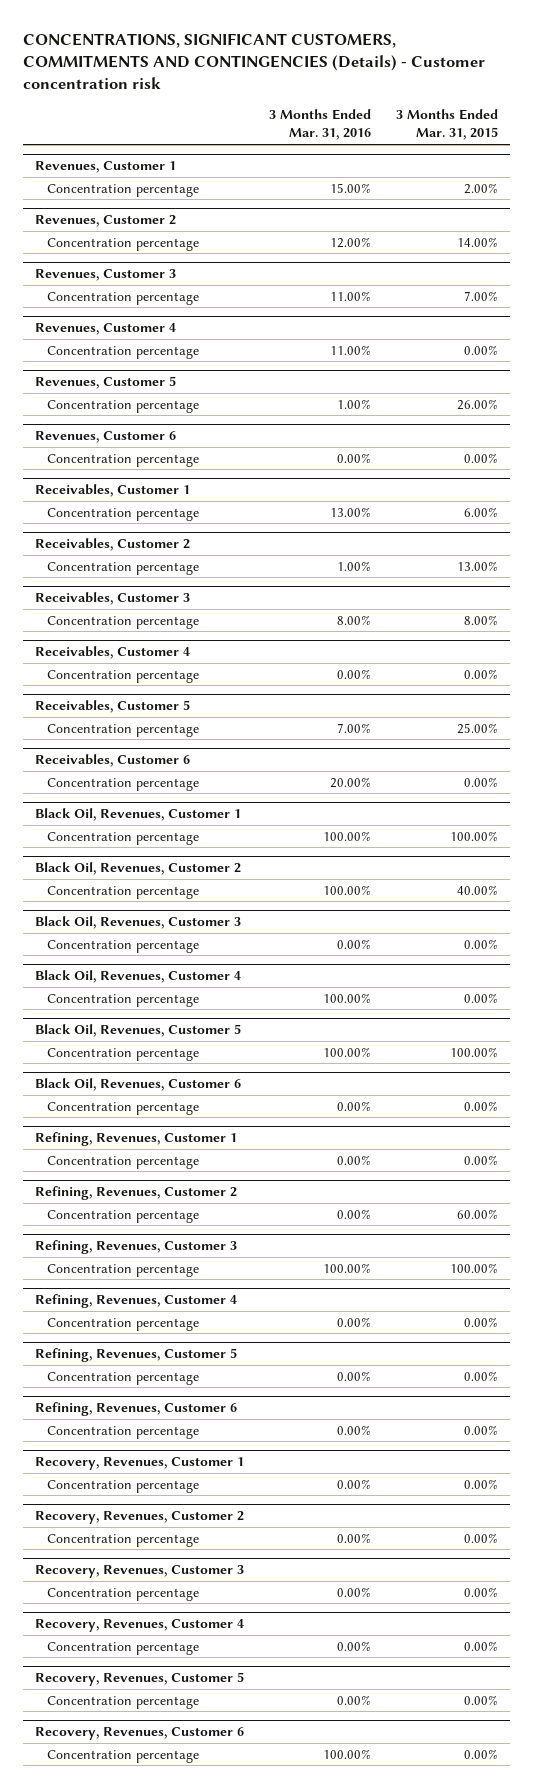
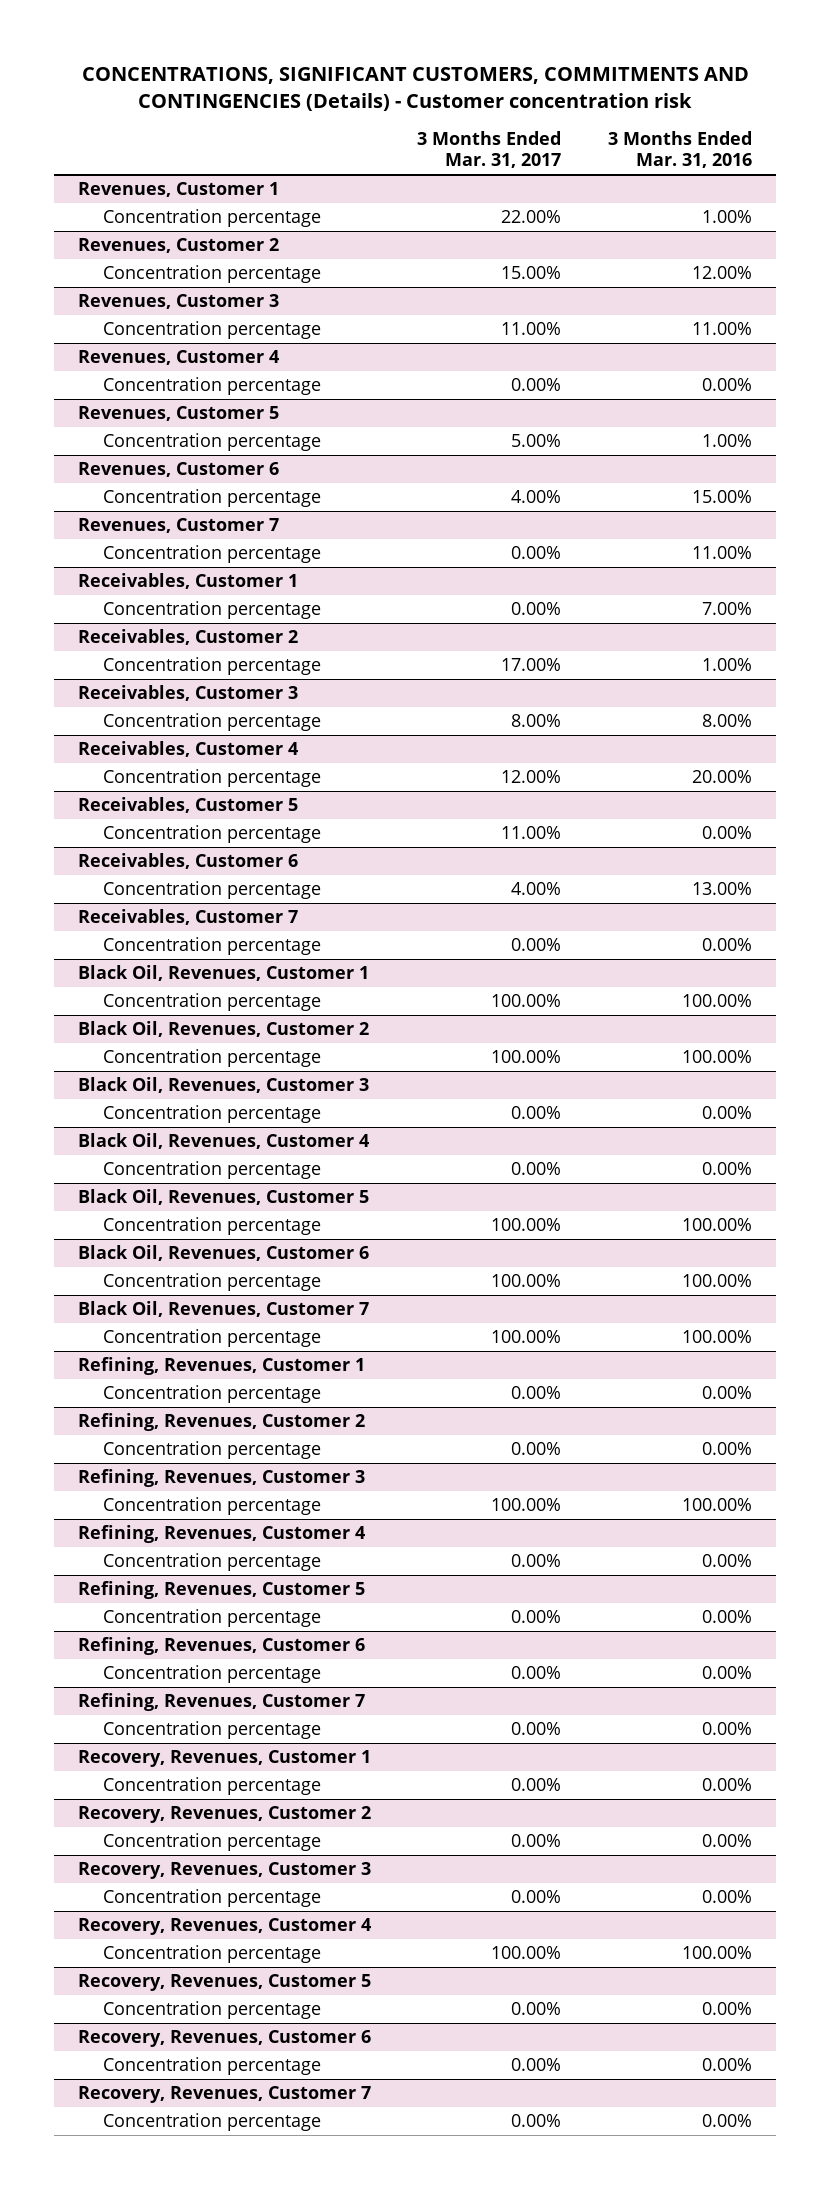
[395,109,498,141] 3 Months Ended Mar. 31, 2015 -> none
none -> [417,131,562,169] 3 Months Ended Mar. 31, 2017
[330,182,372,193] 15.00% -> [702,210,753,224] 1.00%
[330,344,372,355] 11.00% -> [702,378,753,392] 0.00%
[337,452,372,463] 0.00% -> [692,490,753,504] 15.00%
none -> [77,518,279,534] Revenues, Customer 7
none -> [103,545,322,564] Concentration percentage
[330,506,372,517] 13.00% -> [702,602,753,616] 7.00%
[337,668,372,679] 0.00% -> [692,770,753,784] 20.00%
[337,722,372,733] 7.00% -> [702,826,753,840] 0.00%
[330,776,372,788] 20.00% -> [692,882,753,896] 13.00%
none -> [77,909,298,926] Receivables, Customer 7
none -> [103,937,322,956] Concentration percentage
[323,992,372,1003] 100.00% -> [702,1162,753,1176] 0.00%
[337,1100,372,1111] 0.00% -> [682,1274,753,1288] 100.00%
none -> [77,1301,369,1318] Black Oil, Revenues, Customer 7
none -> [103,1329,322,1348] Concentration percentage
none -> [77,1693,365,1712] Refining, Revenues, Customer 7
none -> [103,1721,322,1740] Concentration percentage
[337,1640,372,1651] 0.00% -> [682,1946,753,1960] 100.00%
[323,1748,372,1759] 100.00% -> [702,2058,753,2072] 0.00%
none -> [77,2086,371,2104] Recovery, Revenues, Customer 7
none -> [103,2113,322,2132] Concentration percentage

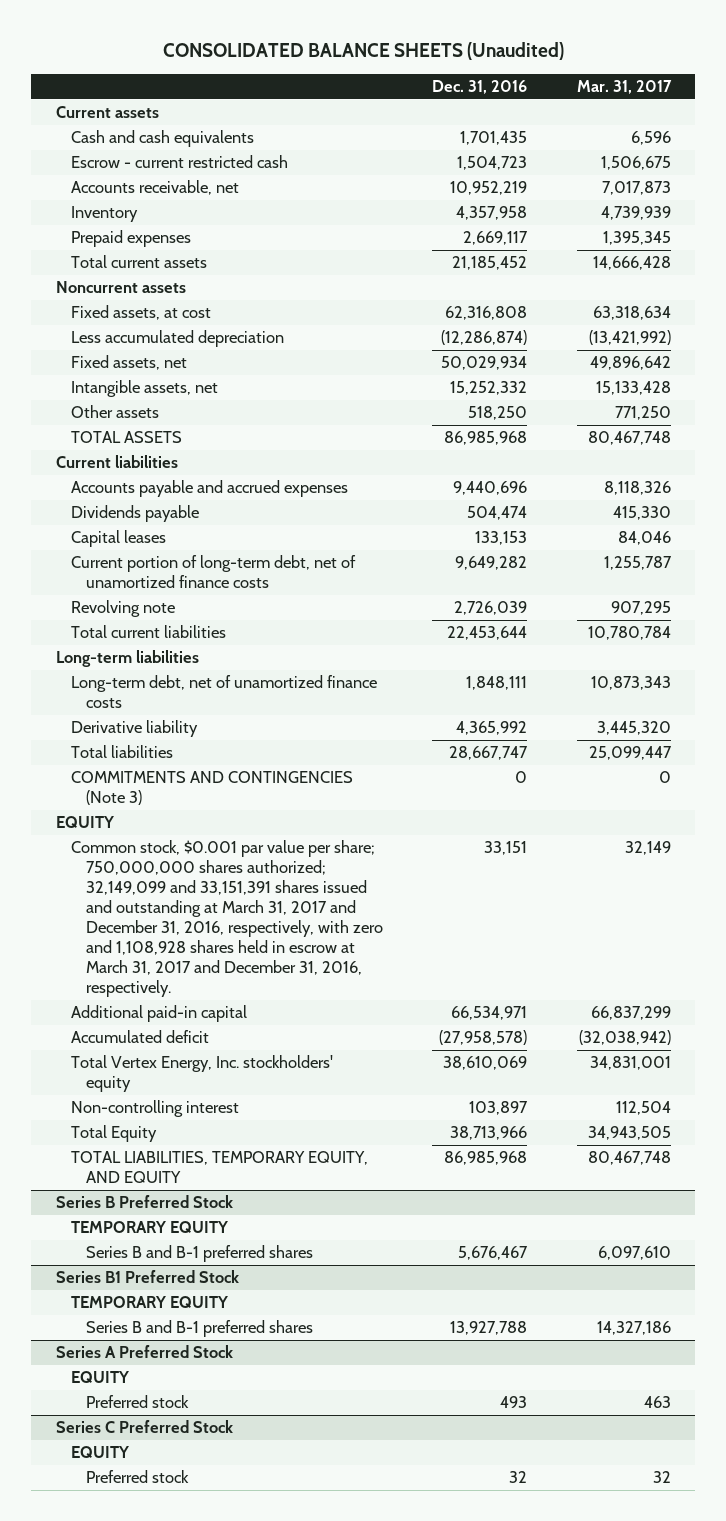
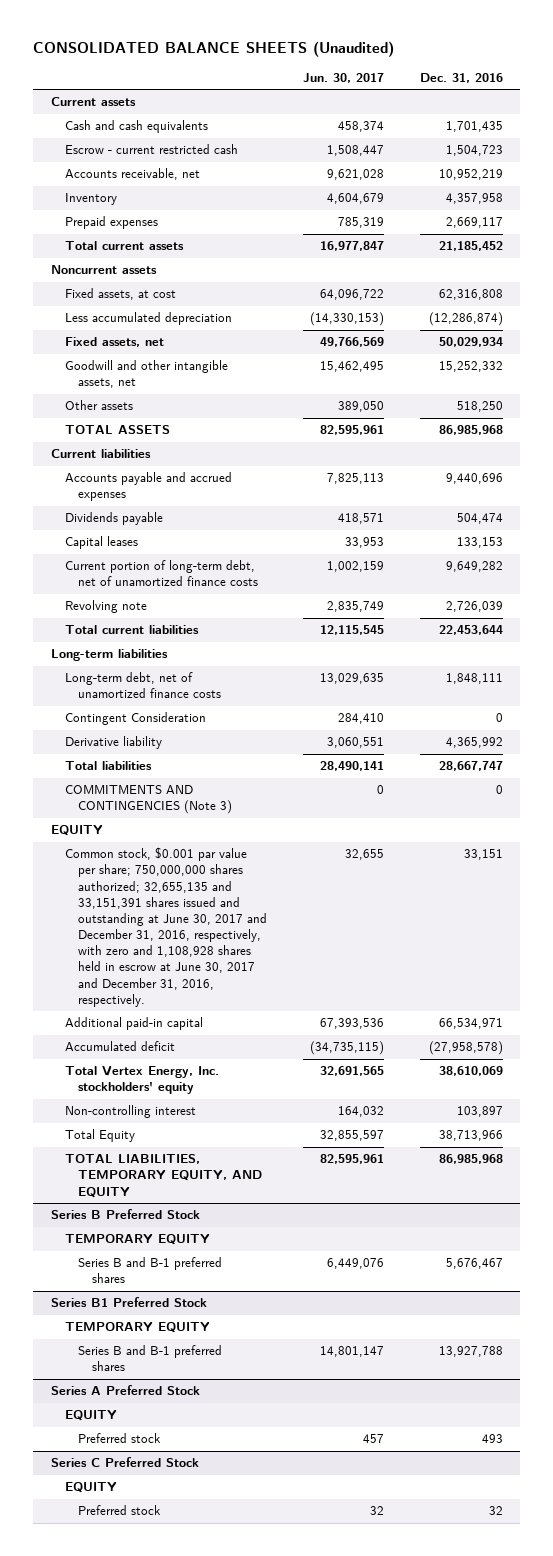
[576,79,672,94] Mar. 31, 2017 -> none
none -> [302,72,384,83] Jun. 30, 2017
[70,380,218,398] Intangible assets, net -> [64,360,228,389] Goodwill and other intangible assets, net
none -> [64,712,206,726] Contingent Consideration
[70,840,383,998] Common stock, $0.001 par value per share; 750,000,000 shares authorized; 32,149,099 and 33,151,391 shares issued and outstanding at March 31, 2017 and December 31, 2016, respectively, with zero and 1,108,928 shares held in escrow at March 31, 2017 and December 31, 2016, respectively. -> [64,847,268,1007] Common stock, $0.001 par value per share; 750,000,000 shares authorized; 32,655,135 and 33,151,391 shares issued and outstanding at June 30, 2017 and December 31, 2016, respectively, with zero and 1,108,928 shares held in escrow at June 30, 2017 and December 31, 2016, respectively.

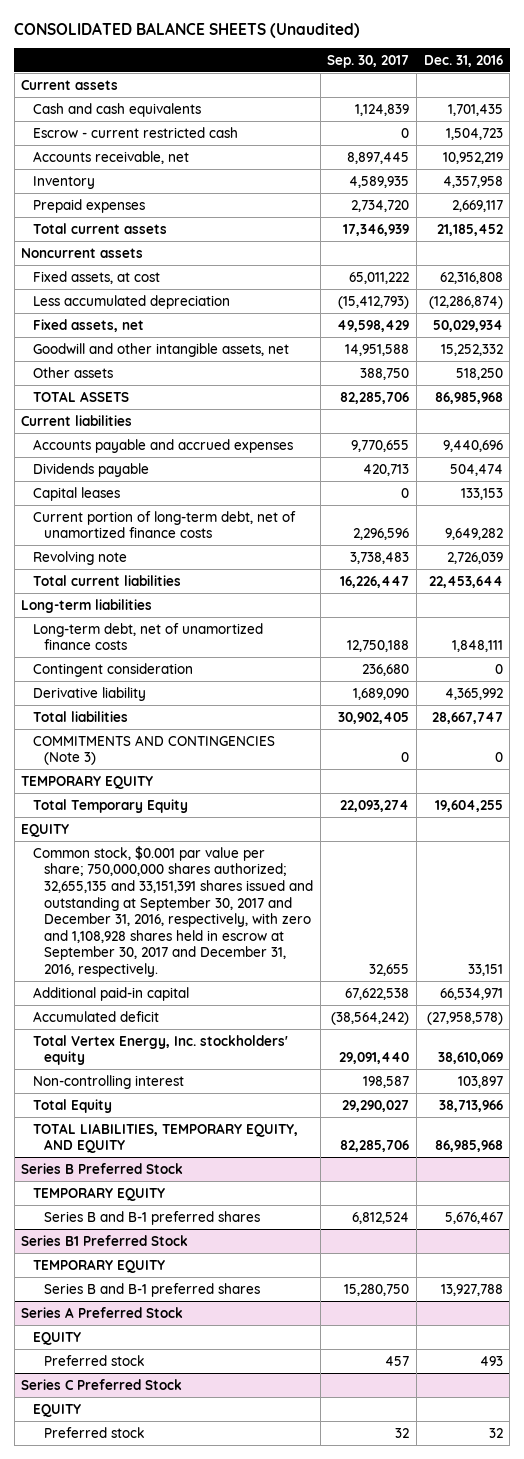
[302,72,384,83] Jun. 30, 2017 -> none
none -> [327,54,410,68] Sep. 30, 2017
[64,712,206,726] Contingent Consideration -> [32,662,193,677] Contingent consideration
none -> [21,774,154,789] TEMPORARY EQUITY
none -> [32,798,188,813] Total Temporary Equity
[64,847,268,1007] Common stock, $0.001 par value per share; 750,000,000 shares authorized; 32,655,135 and 33,151,391 shares issued and outstanding at June 30, 2017 and December 31, 2016, respectively, with zero and 1,108,928 shares held in escrow at June 30, 2017 and December 31, 2016, respectively. -> [32,845,313,978] Common stock, $0.001 par value per share; 750,000,000 shares authorized; 32,655,135 and 33,151,391 shares issued and outstanding at September 30, 2017 and December 31, 2016, respectively, with zero and 1,108,928 shares held in escrow at September 30, 2017 and December 31, 2016, respectively.

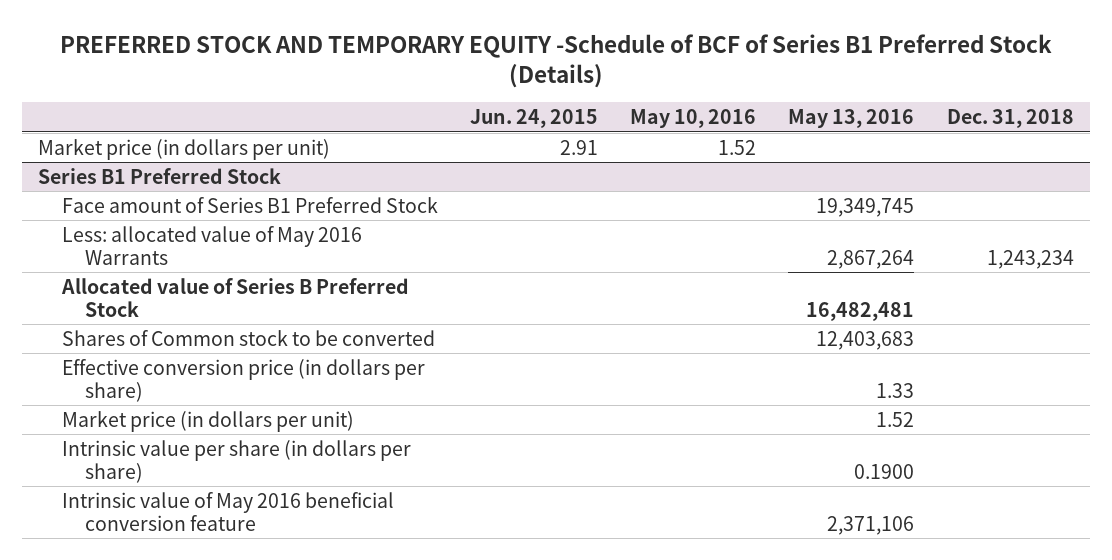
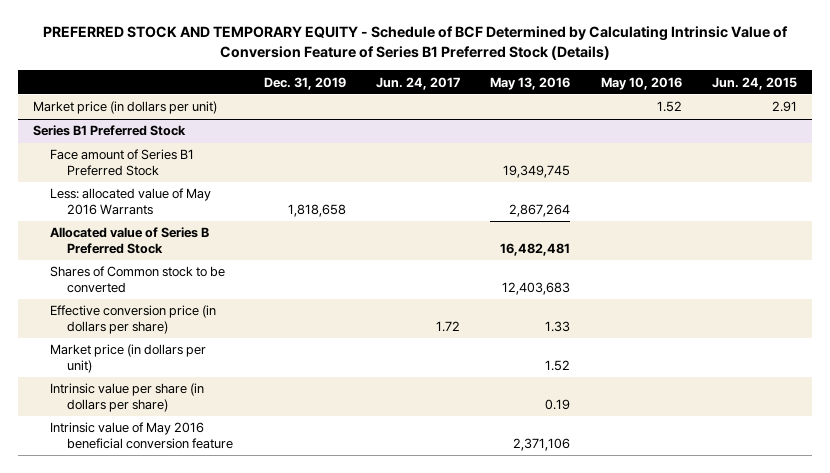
[60,33,1053,88] PREFERRED STOCK AND TEMPORARY EQUITY -Schedule of BCF of Series B1 Preferred Stock (Details) -> [43,26,789,61] PREFERRED STOCK AND TEMPORARY EQUITY - Schedule of BCF Determined by Calculating Intrinsic Value of Conversion Feature of Series B1 Preferred Stock (Details)
[946,109,1074,129] Dec. 31, 2018 -> none
none -> [263,76,346,90] Dec. 31, 2019
none -> [376,76,461,90] Jun. 24, 2017
[854,463,915,479] 0.1900 -> [545,398,571,410] 0.19

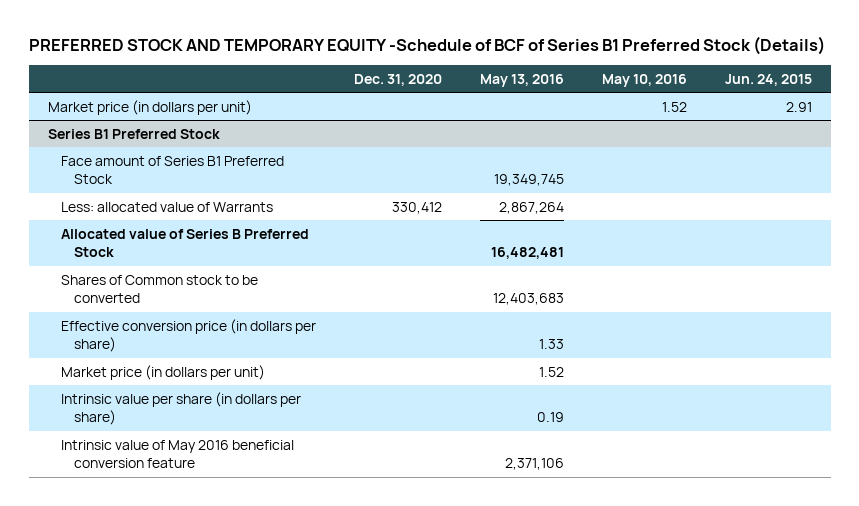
[43,26,789,61] PREFERRED STOCK AND TEMPORARY EQUITY - Schedule of BCF Determined by Calculating Intrinsic Value of Conversion Feature of Series B1 Preferred Stock (Details) -> [28,35,825,55] PREFERRED STOCK AND TEMPORARY EQUITY -Schedule of BCF of Series B1 Preferred Stock (Details)
[263,76,346,90] Dec. 31, 2019 -> none
[376,76,461,90] Jun. 24, 2017 -> none
none -> [353,73,442,86] Dec. 31, 2020
[49,188,211,215] Less: allocated value of May 2016 Warrants -> [60,201,273,212] Less: allocated value of Warrants

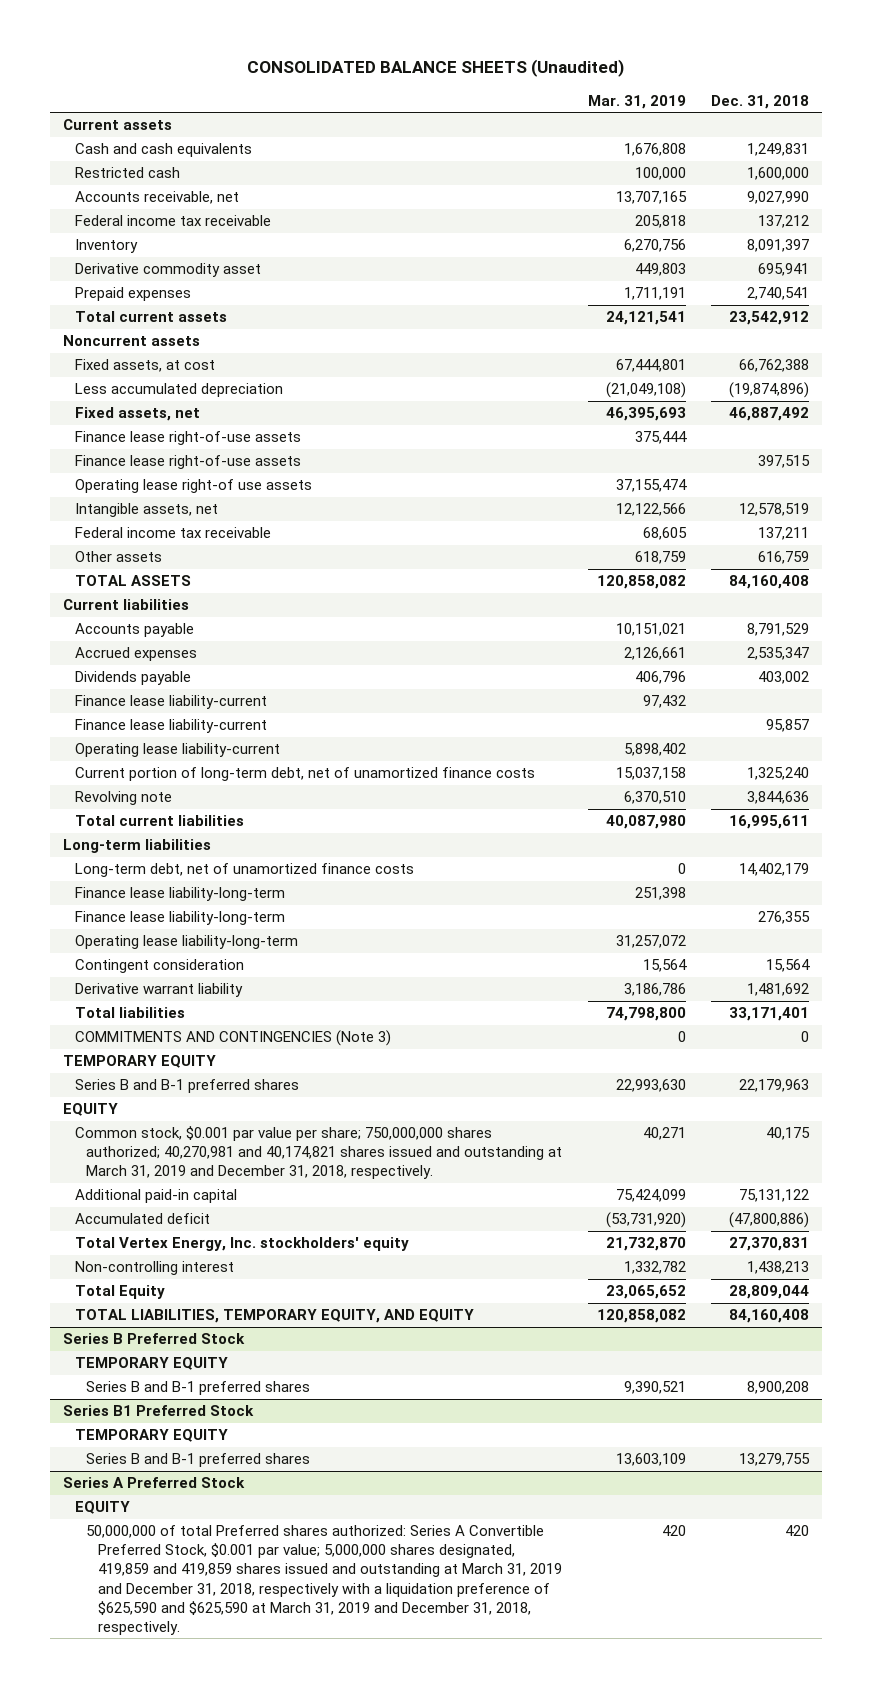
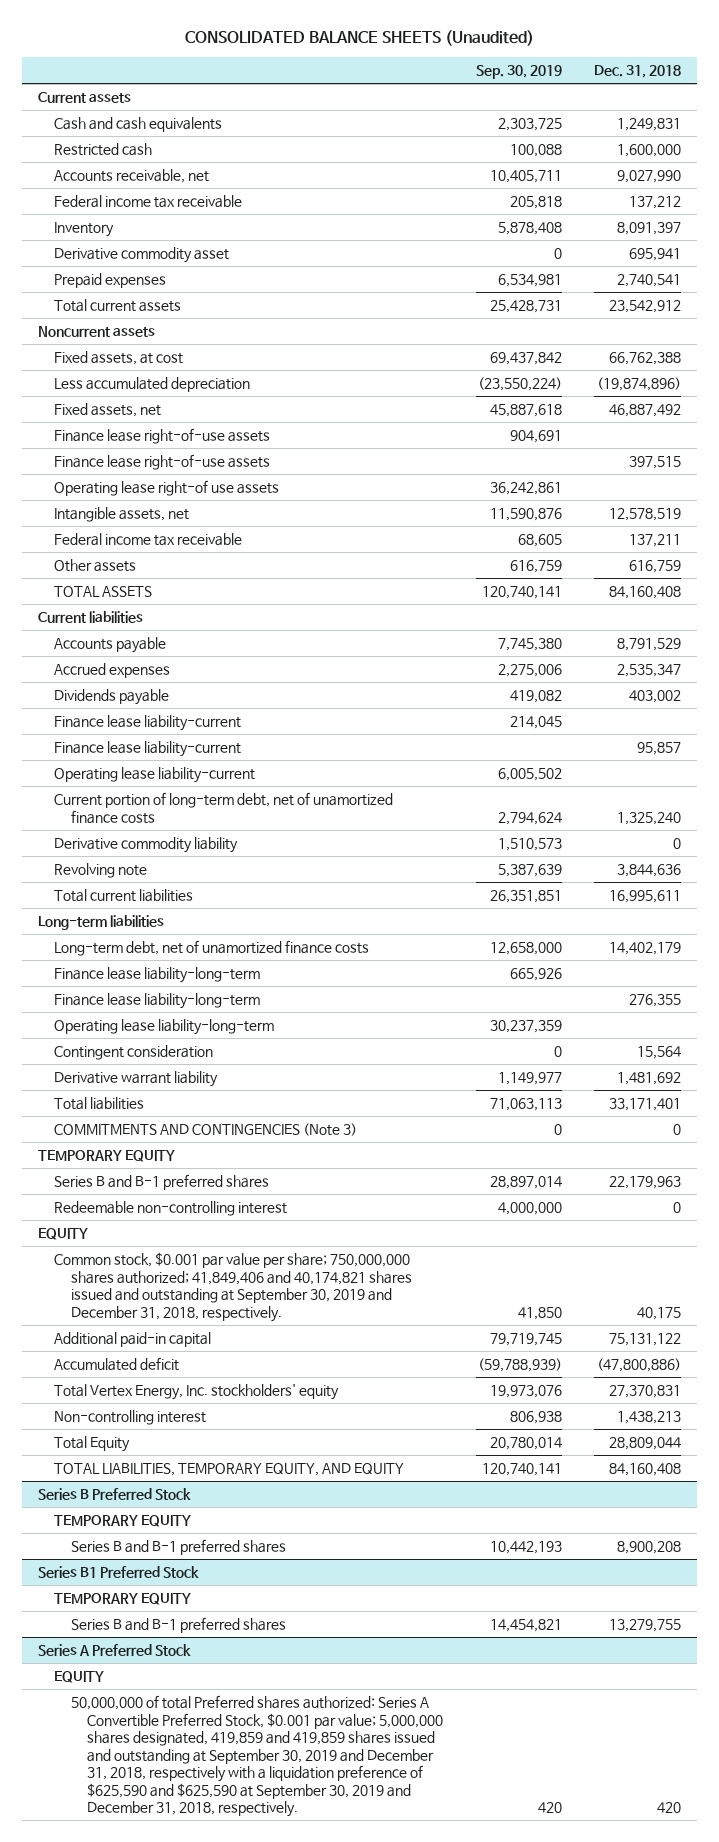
[587,94,686,109] Mar. 31, 2019 -> none
none -> [475,65,562,80] Sep. 30, 2019
none -> [54,837,239,854] Derivative commodity liability
none -> [54,1201,288,1217] Redeemable non-controlling interest
[74,1126,563,1180] Common stock, $0.001 par value per share; 750,000,000 shares authorized; 40,270,981 and 40,174,821 shares issued and outstanding at March 31, 2019 and December 31, 2018, respectively. -> [54,1252,412,1322] Common stock, $0.001 par value per share; 750,000,000 shares authorized; 41,849,406 and 40,174,821 shares issued and outstanding at September 30, 2019 and December 31, 2018, respectively.
[86,1525,563,1635] 50,000,000 of total Preferred shares authorized: Series A Convertible Preferred Stock, $0.001 par value; 5,000,000 shares designated, 419,859 and 419,859 shares issued and outstanding at March 31, 2019 and December 31, 2018, respectively with a liquidation preference of $625,590 and $625,590 at March 31, 2019 and December 31, 2018, respectively. -> [70,1695,444,1818] 50,000,000 of total Preferred shares authorized: Series A Convertible Preferred Stock, $0.001 par value; 5,000,000 shares designated, 419,859 and 419,859 shares issued and outstanding at September 30, 2019 and December 31, 2018, respectively with a liquidation preference of $625,590 and $625,590 at September 30, 2019 and December 31, 2018, respectively.

